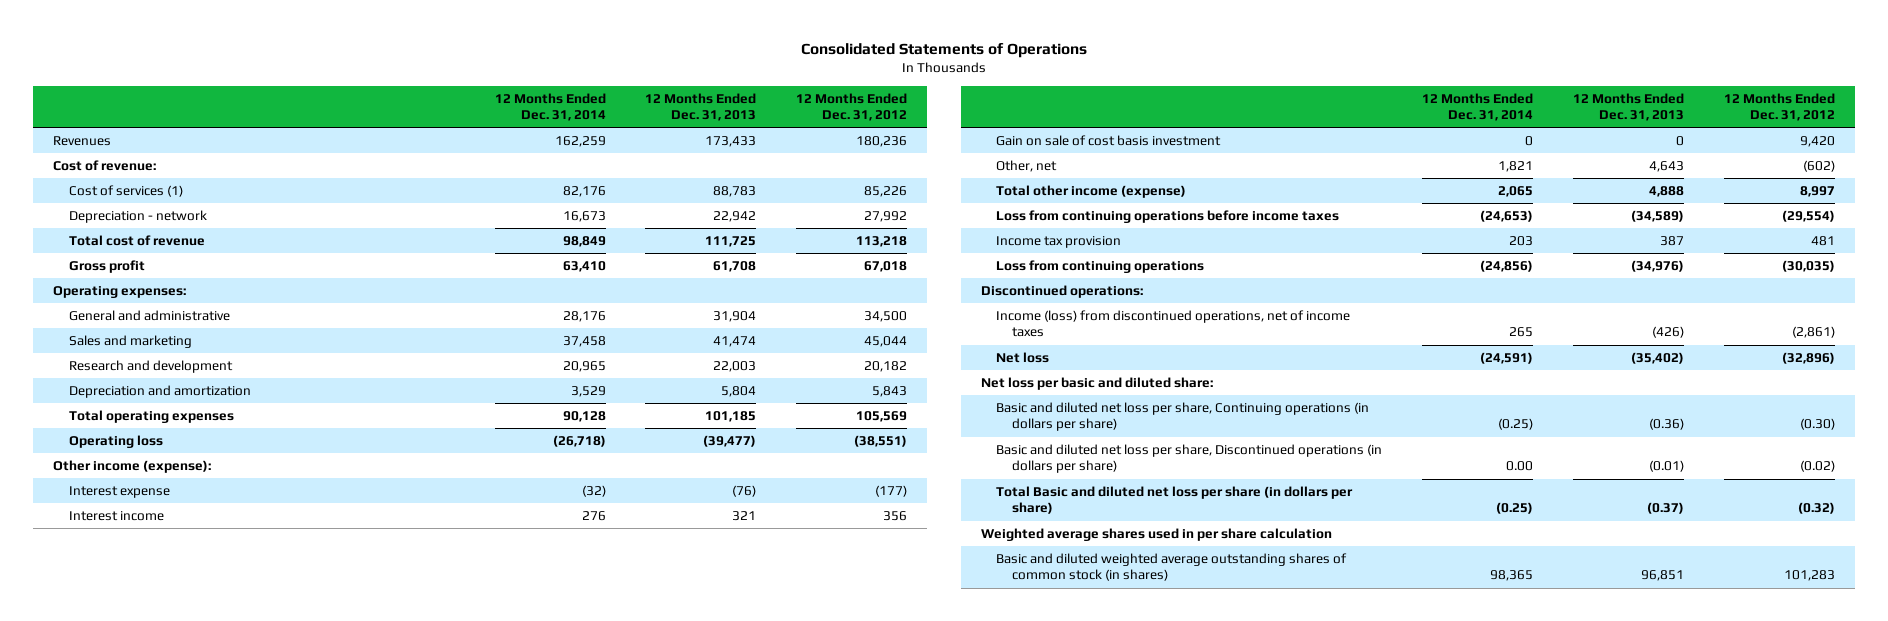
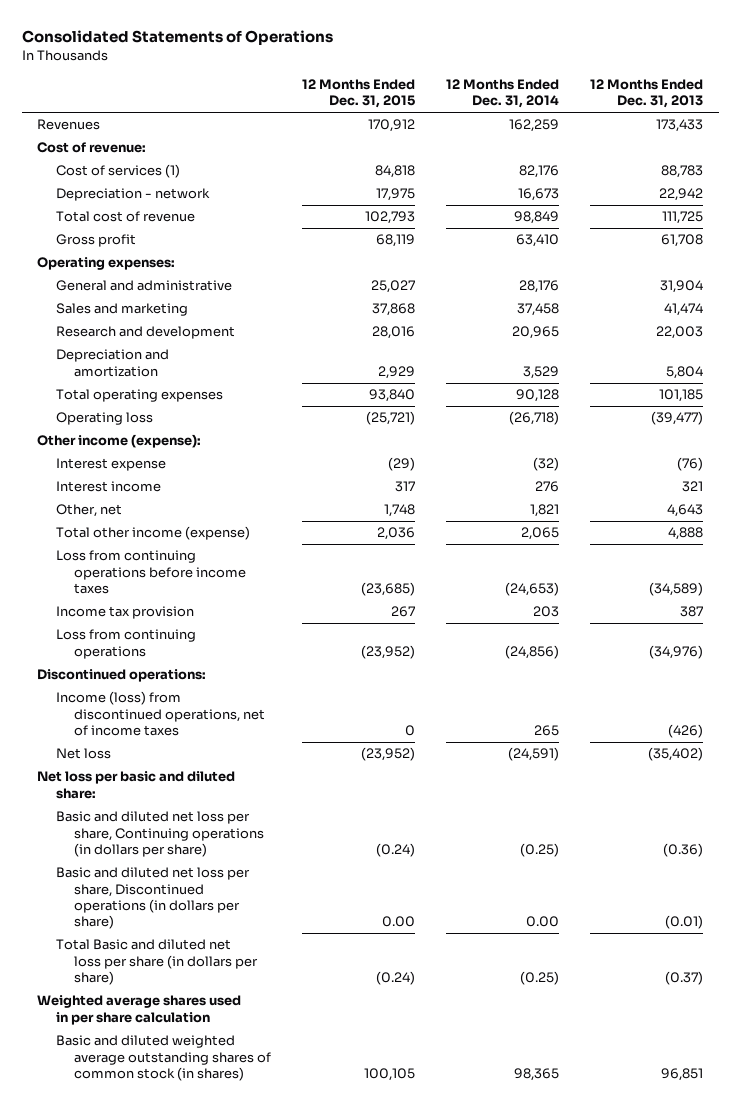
[796,92,908,122] 12 Months Ended Dec. 31, 2012 -> none
none -> [301,79,415,109] 12 Months Ended Dec. 31, 2015
[996,135,1222,147] Gain on sale of cost basis investment -> none

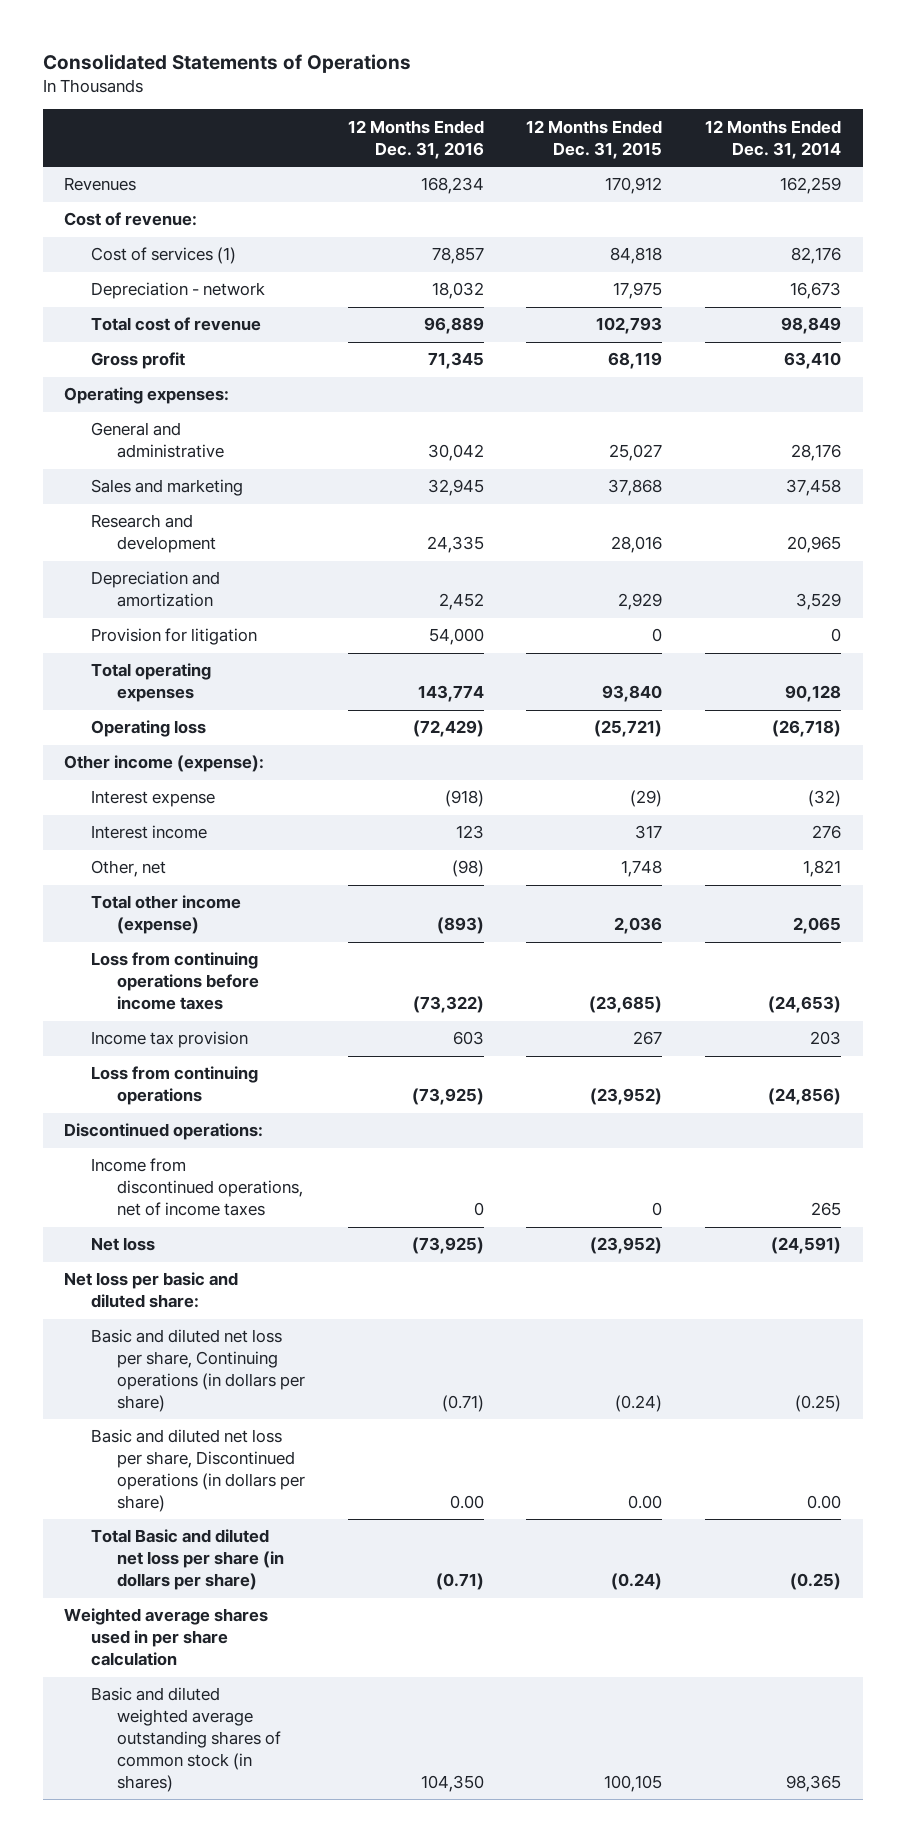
[590,79,704,109] 12 Months Ended Dec. 31, 2013 -> none
none -> [347,119,484,159] 12 Months Ended Dec. 31, 2016
none -> [90,628,257,646] Provision for litigation
[55,691,265,736] Income (loss) from discontinued operations, net of income taxes -> [90,1158,303,1217] Income from discontinued operations, net of income taxes

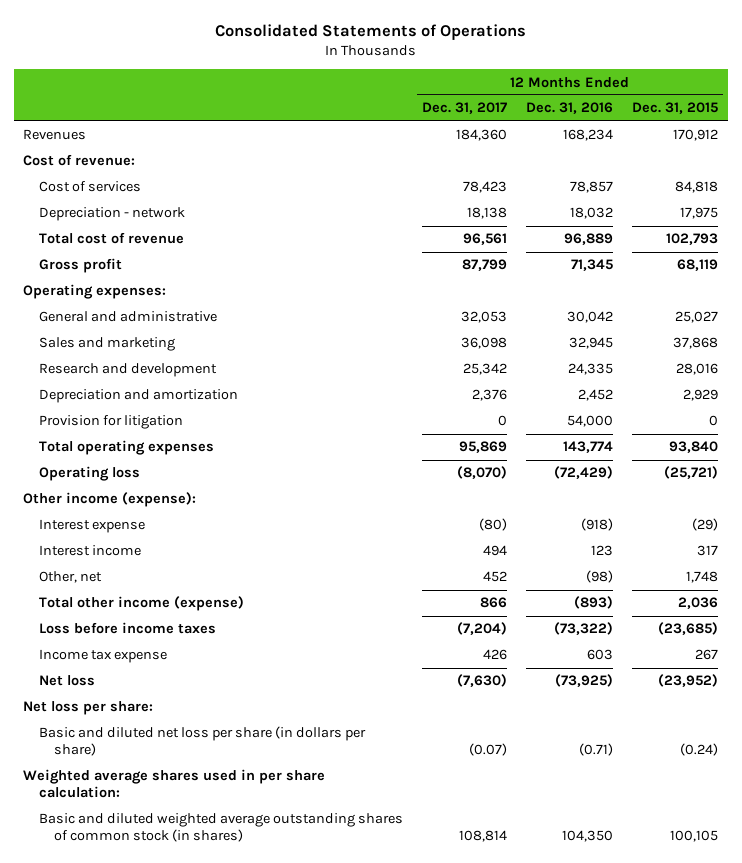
[705,119,842,159] 12 Months Ended Dec. 31, 2014 -> none
none -> [421,102,507,115] Dec. 31, 2017
[90,247,236,265] Cost of services (1) -> [38,181,141,193] Cost of services
[90,1066,258,1106] Loss from continuing operations -> none
[64,1123,264,1141] Discontinued operations: -> none
[90,1158,303,1217] Income from discontinued operations, net of income taxes -> none
[90,952,259,1011] Loss from continuing operations before income taxes -> [38,622,216,635] Loss before income taxes
[90,1031,248,1049] Income tax provision -> [38,649,167,664] Income tax expense
[90,1329,305,1412] Basic and diluted net loss per share, Continuing operations (in dollars per share) -> none
[90,1429,305,1512] Basic and diluted net loss per share, Discontinued operations (in dollars per share) -> none
[64,1272,239,1309] Net loss per basic and diluted share: -> [23,701,154,716] Net loss per share:
[90,1529,284,1591] Total Basic and diluted net loss per share (in dollars per share) -> [38,726,366,757] Basic and diluted net loss per share (in dollars per share)
[64,1608,269,1667] Weighted average shares used in per share calculation -> [23,769,326,799] Weighted average shares used in per share calculation:

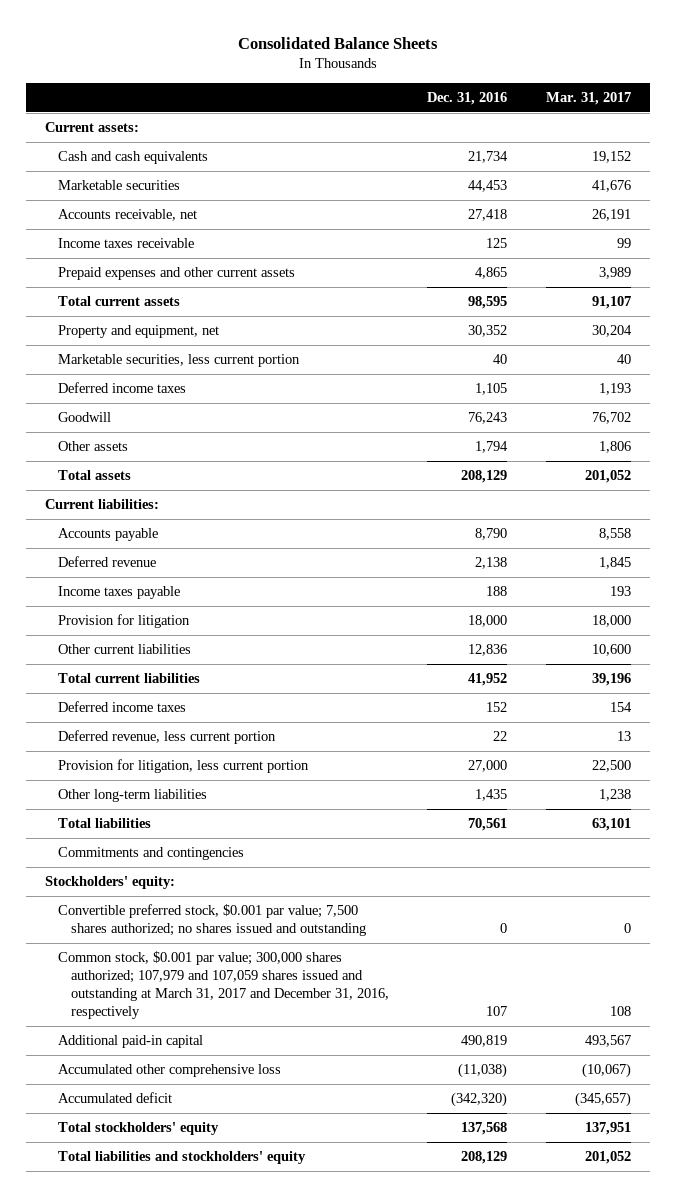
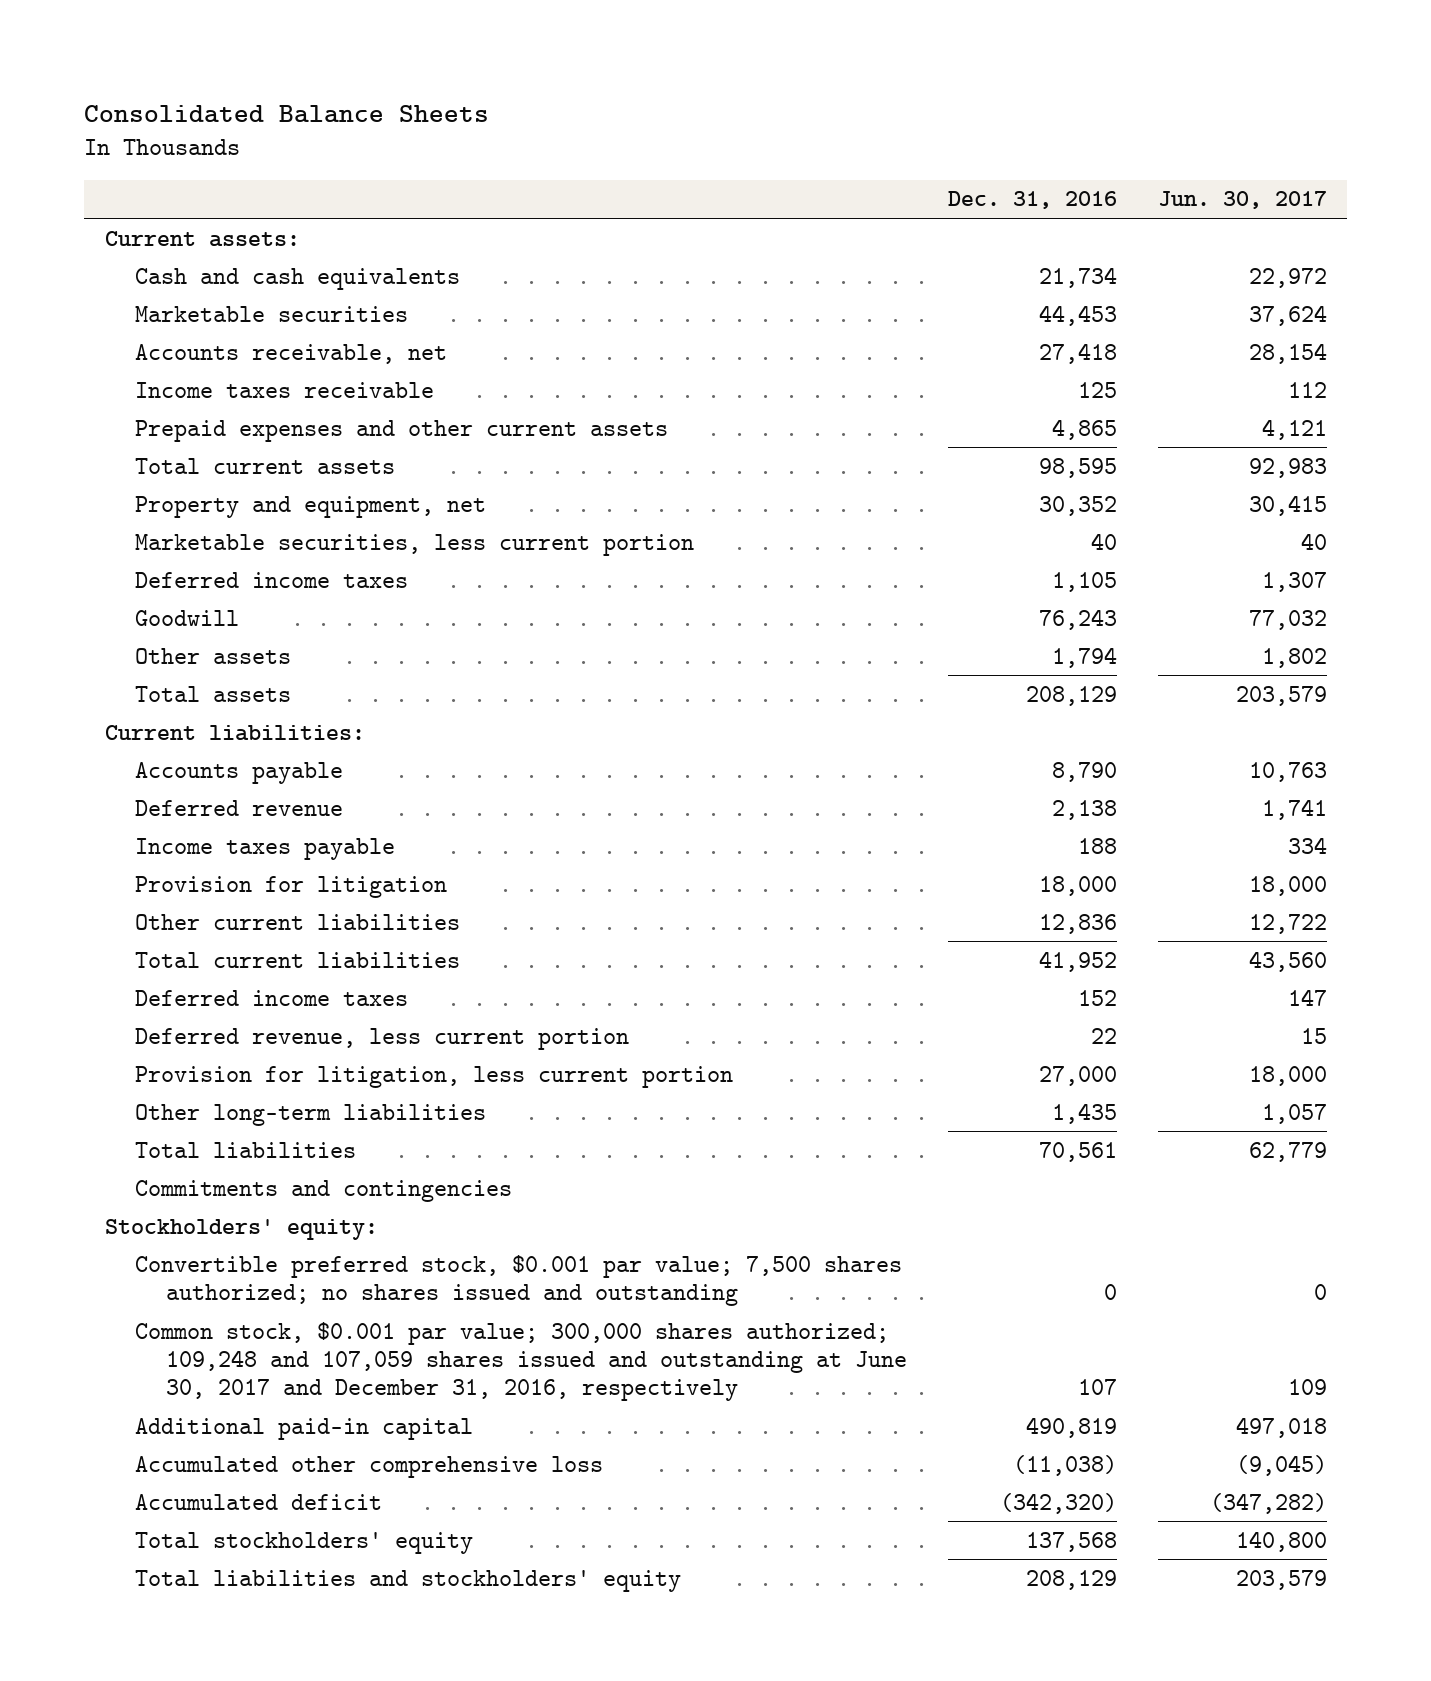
[545,92,631,106] Mar. 31, 2017 -> none
none -> [1157,191,1327,210] Jun. 30, 2017
[58,951,390,1020] Common stock, $0.001 par value; 300,000 shares authorized; 107,979 and 107,059 shares issued and outstanding at March 31, 2017 and December 31, 2016, respectively -> [135,1321,908,1402] Common stock, $0.001 par value; 300,000 shares authorized; 109,248 and 107,059 shares issued and outstanding at June 30, 2017 and December 31, 2016, respectively

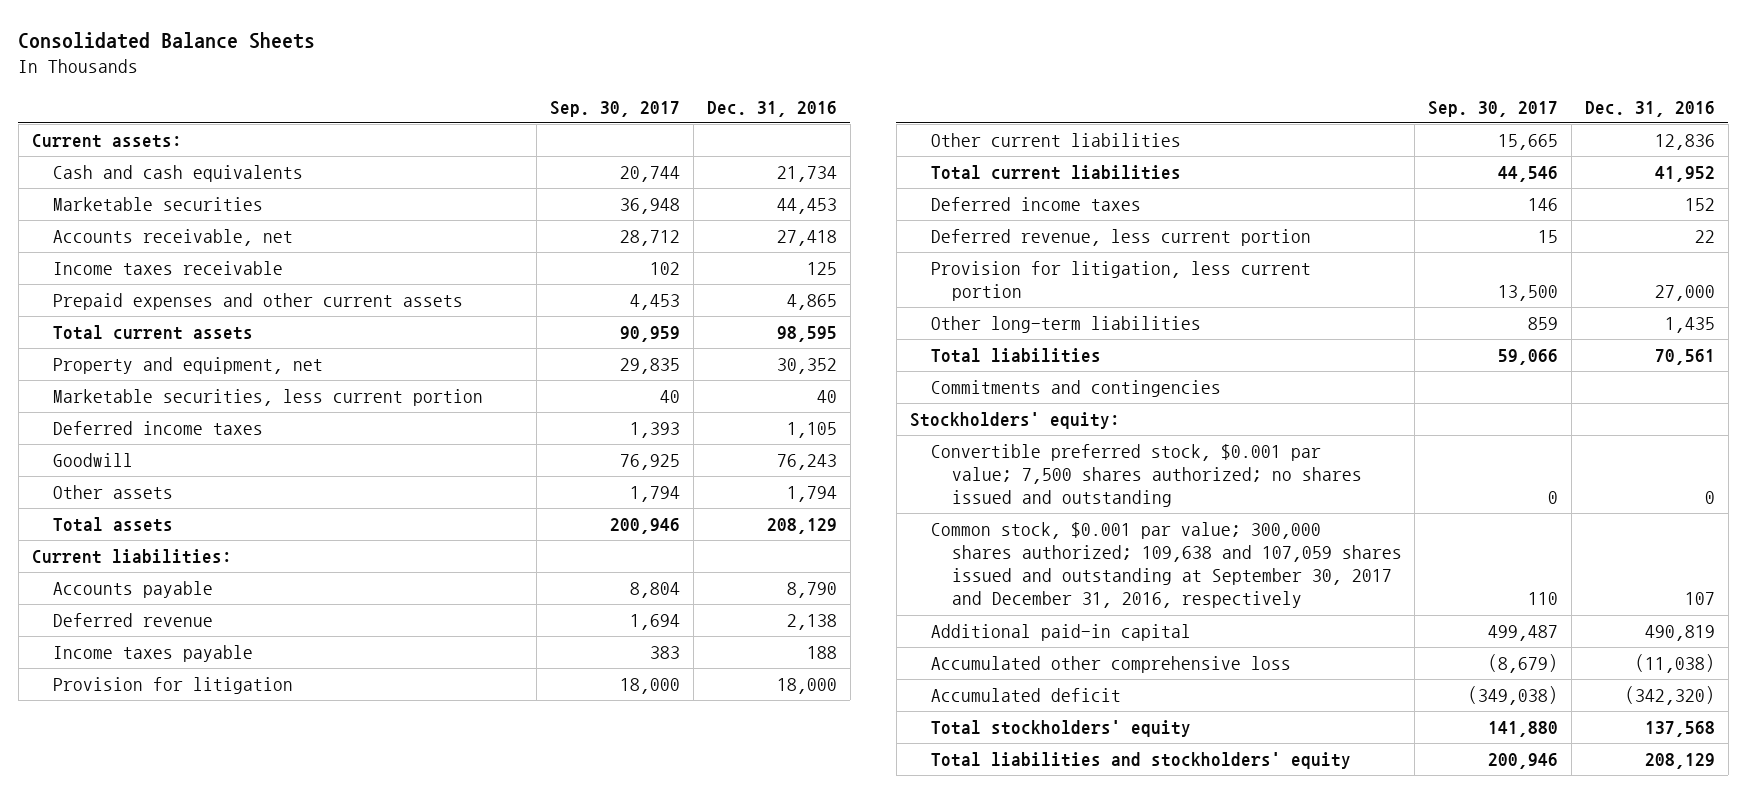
[1157,191,1327,210] Jun. 30, 2017 -> none
none -> [550,100,681,117] Sep. 30, 2017
[135,1321,908,1402] Common stock, $0.001 par value; 300,000 shares authorized; 109,248 and 107,059 shares issued and outstanding at June 30, 2017 and December 31, 2016, respectively -> [930,521,1402,609] Common stock, $0.001 par value; 300,000 shares authorized; 109,638 and 107,059 shares issued and outstanding at September 30, 2017 and December 31, 2016, respectively

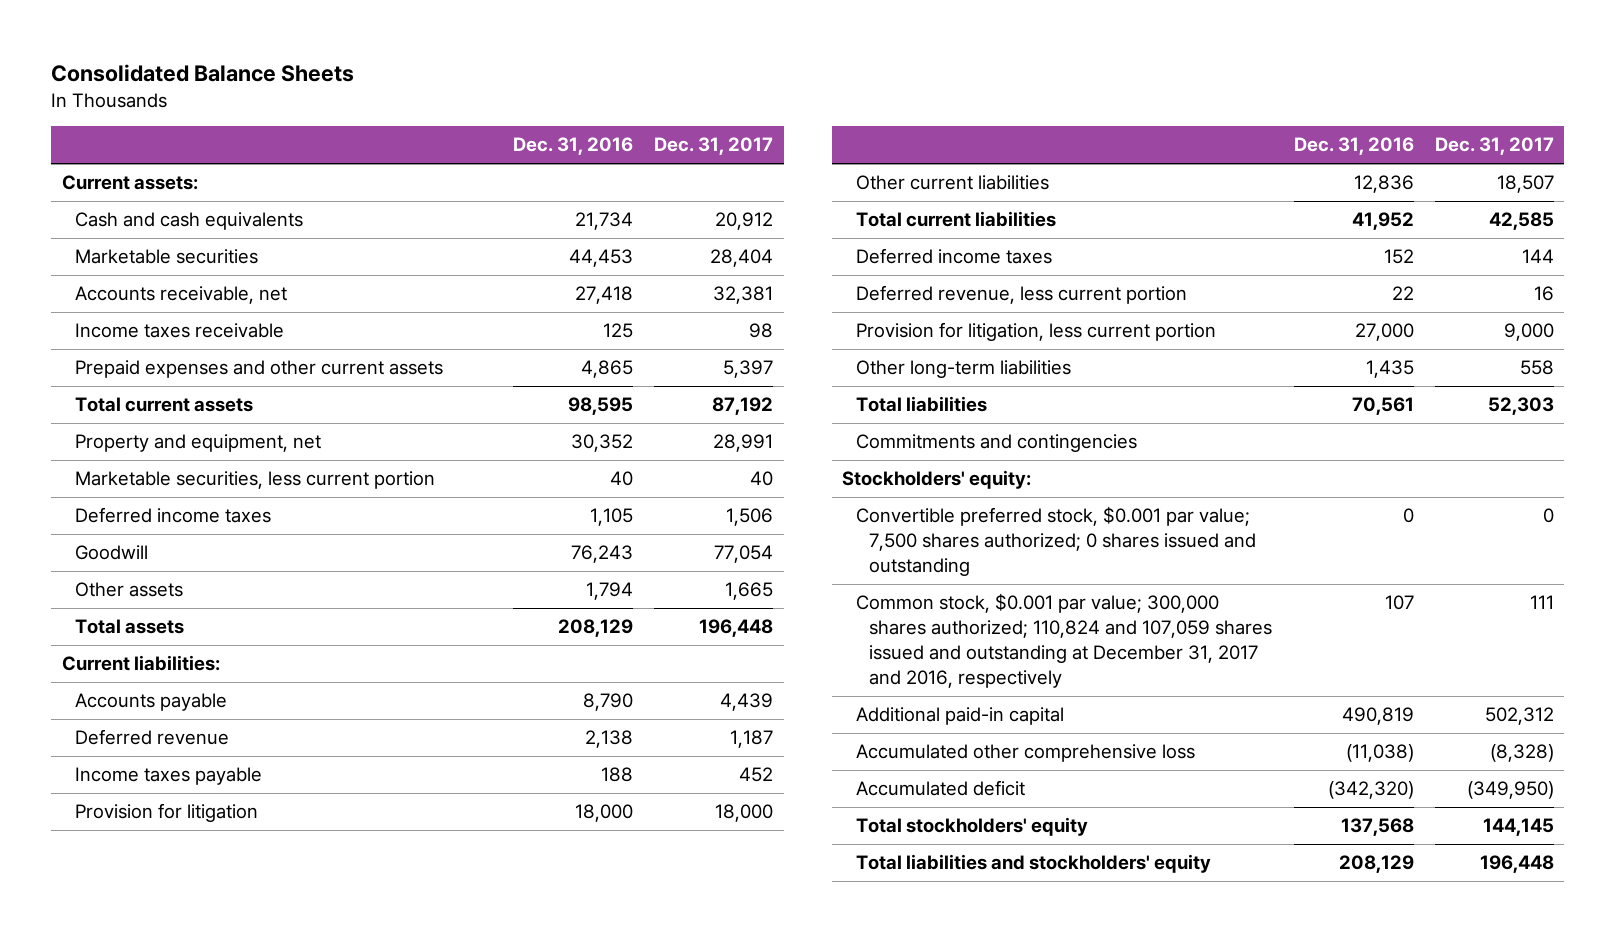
[550,100,681,117] Sep. 30, 2017 -> none
none -> [654,137,774,156] Dec. 31, 2017
[930,443,1362,508] Convertible preferred stock, $0.001 par value; 7,500 shares authorized; no shares issued and outstanding -> [855,506,1257,577] Convertible preferred stock, $0.001 par value; 7,500 shares authorized; 0 shares issued and outstanding
[930,521,1402,609] Common stock, $0.001 par value; 300,000 shares authorized; 109,638 and 107,059 shares issued and outstanding at September 30, 2017 and December 31, 2016, respectively -> [855,593,1273,688] Common stock, $0.001 par value; 300,000 shares authorized; 110,824 and 107,059 shares issued and outstanding at December 31, 2017 and 2016, respectively

